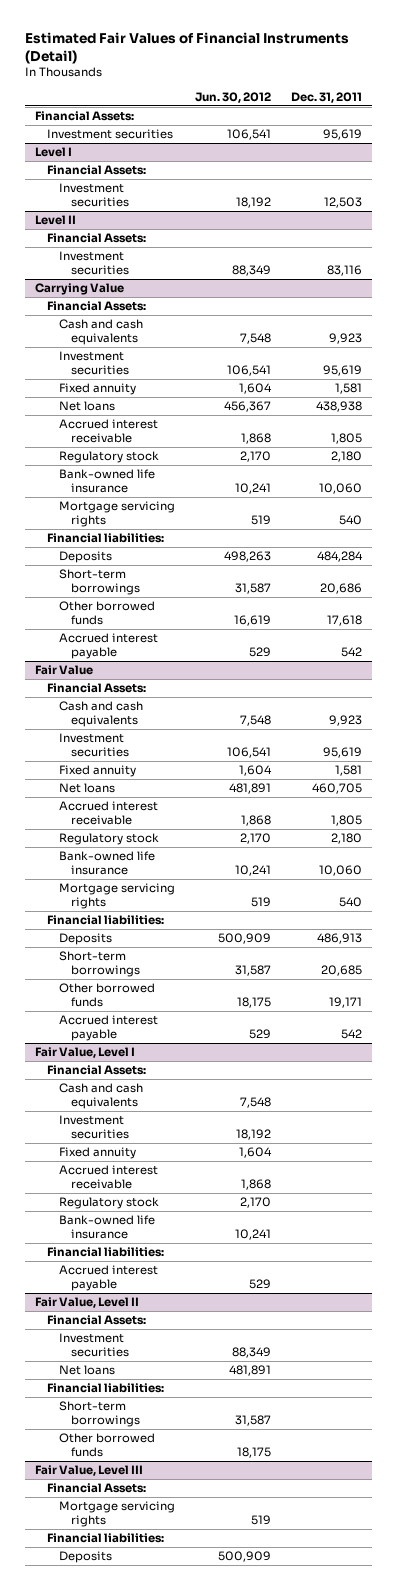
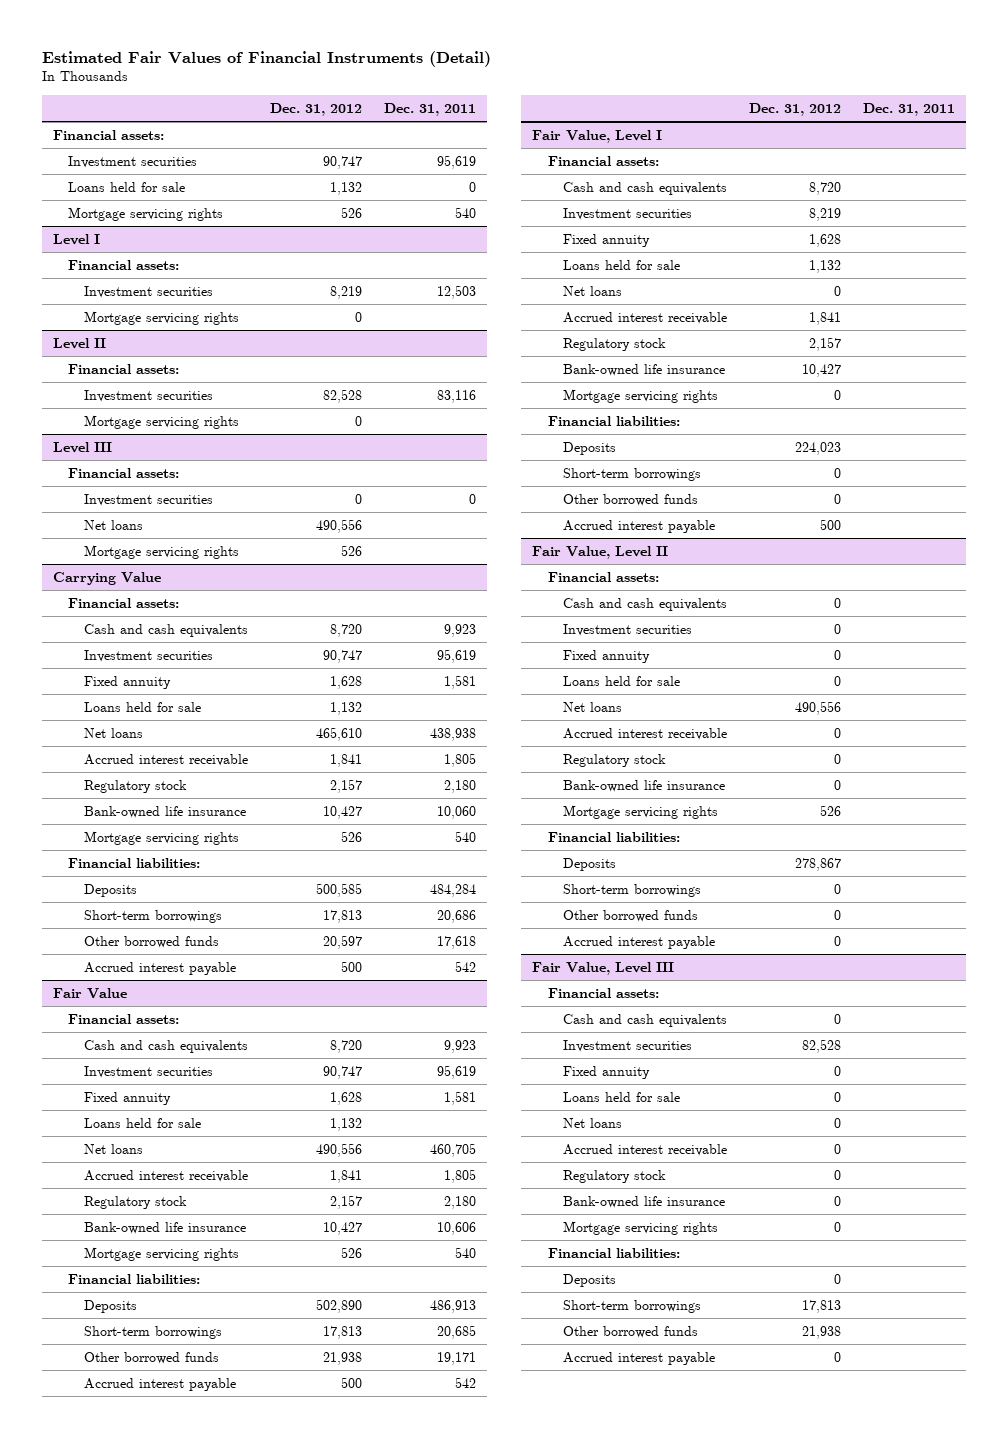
[195,91,272,103] Jun. 30, 2012 -> none
none -> [269,102,362,116] Dec. 31, 2012
[34,111,134,122] Financial Assets: -> [52,129,164,140] Financial assets:
none -> [68,181,186,192] Loans held for sale
none -> [68,206,224,221] Mortgage servicing rights
[46,165,146,176] Financial Assets: -> [68,259,180,270] Financial assets:
none -> [83,310,239,325] Mortgage servicing rights
[46,233,146,244] Financial Assets: -> [68,363,180,374] Financial assets:
none -> [83,414,239,429] Mortgage servicing rights
none -> [52,441,112,453] Level III
none -> [68,467,180,478] Financial assets:
none -> [83,493,213,506] Investment securities
none -> [83,519,143,530] Net loans
none -> [83,544,239,559] Mortgage servicing rights
[46,301,146,312] Financial Assets: -> [68,597,180,608] Financial assets:
none -> [83,701,201,712] Loans held for sale
[46,683,146,694] Financial Assets: -> [68,1013,180,1024] Financial assets:
none -> [83,1117,201,1128] Loans held for sale
[319,865,363,877] 10,060 -> [436,1221,476,1235] 10,606
[46,1065,146,1076] Financial Assets: -> [547,155,659,166] Financial assets:
none -> [563,259,681,270] Loans held for sale
none -> [563,285,623,296] Net loans
none -> [563,388,719,403] Mortgage servicing rights
none -> [563,441,617,455] Deposits
none -> [563,467,702,481] Short-term borrowings
none -> [563,493,699,506] Other borrowed funds
[46,1315,146,1326] Financial Assets: -> [547,571,659,582] Financial assets:
none -> [563,597,728,611] Cash and cash equivalents
none -> [563,649,651,663] Fixed annuity
none -> [563,675,681,686] Loans held for sale
none -> [563,727,728,740] Accrued interest receivable
none -> [563,753,667,767] Regulatory stock
none -> [563,779,726,792] Bank-owned life insurance
none -> [563,804,719,819] Mortgage servicing rights
none -> [563,857,617,871] Deposits
none -> [563,935,716,949] Accrued interest payable
[46,1483,146,1494] Financial Assets: -> [547,987,659,998] Financial assets:
none -> [563,1013,728,1027] Cash and cash equivalents
none -> [563,1039,693,1052] Investment securities
none -> [563,1065,651,1079] Fixed annuity
none -> [563,1091,681,1102] Loans held for sale
none -> [563,1117,623,1128] Net loans
none -> [563,1143,728,1156] Accrued interest receivable
none -> [563,1169,667,1183] Regulatory stock
none -> [563,1195,726,1208] Bank-owned life insurance
none -> [563,1299,702,1313] Short-term borrowings
none -> [563,1325,699,1338] Other borrowed funds
none -> [563,1351,716,1365] Accrued interest payable

